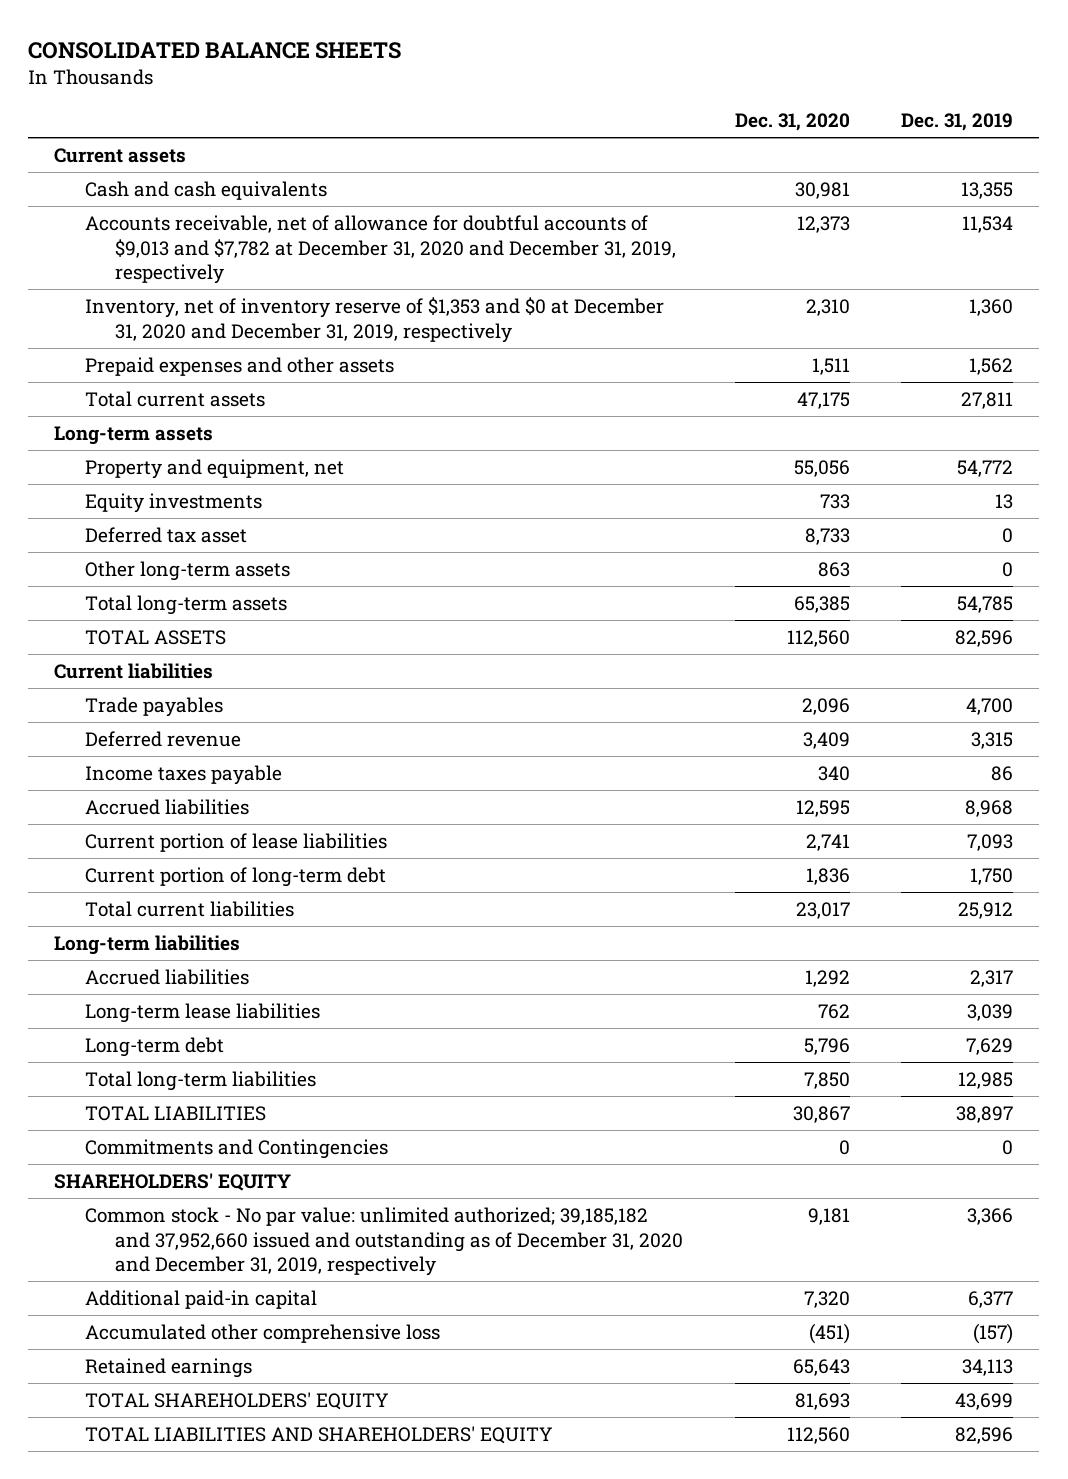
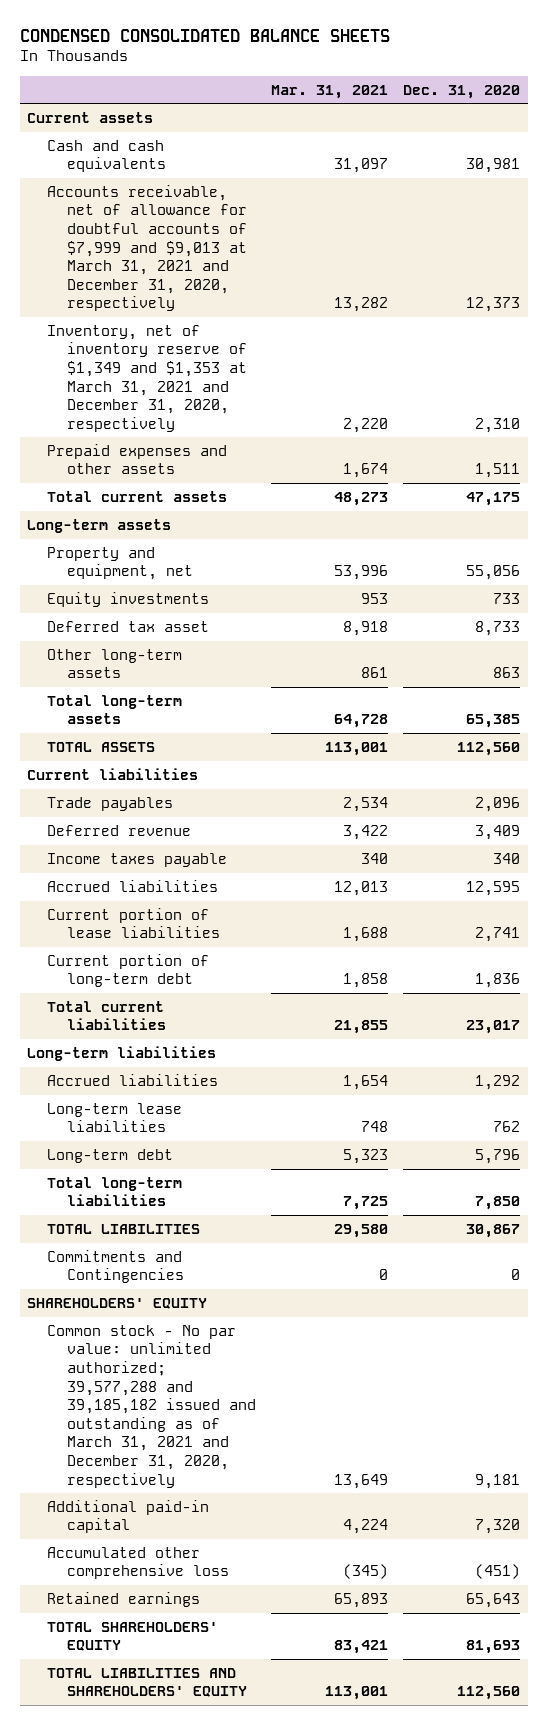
[28,42,402,60] CONSOLIDATED BALANCE SHEETS -> [19,28,390,42] CONDENSED CONSOLIDATED BALANCE SHEETS
[901,113,1014,132] Dec. 31, 2019 -> none
none -> [271,84,389,99] Mar. 31, 2021
[84,214,676,285] Accounts receivable, net of allowance for doubtful accounts of $9,013 and $7,782 at December 31, 2020 and December 31, 2019, respectively -> [47,184,247,312] Accounts receivable, net of allowance for doubtful accounts of $7,999 and $9,013 at March 31, 2021 and December 31, 2020, respectively
[84,296,664,343] Inventory, net of inventory reserve of $1,353 and $0 at December 31, 2020 and December 31, 2019, respectively -> [47,324,247,432] Inventory, net of inventory reserve of $1,349 and $1,353 at March 31, 2021 and December 31, 2020, respectively
[84,1206,683,1277] Common stock - No par value: unlimited authorized; 39,185,182 and 37,952,660 issued and outstanding as of December 31, 2020 and December 31, 2019, respectively -> [47,1324,256,1488] Common stock - No par value: unlimited authorized; 39,577,288 and 39,185,182 issued and outstanding as of March 31, 2021 and December 31, 2020, respectively

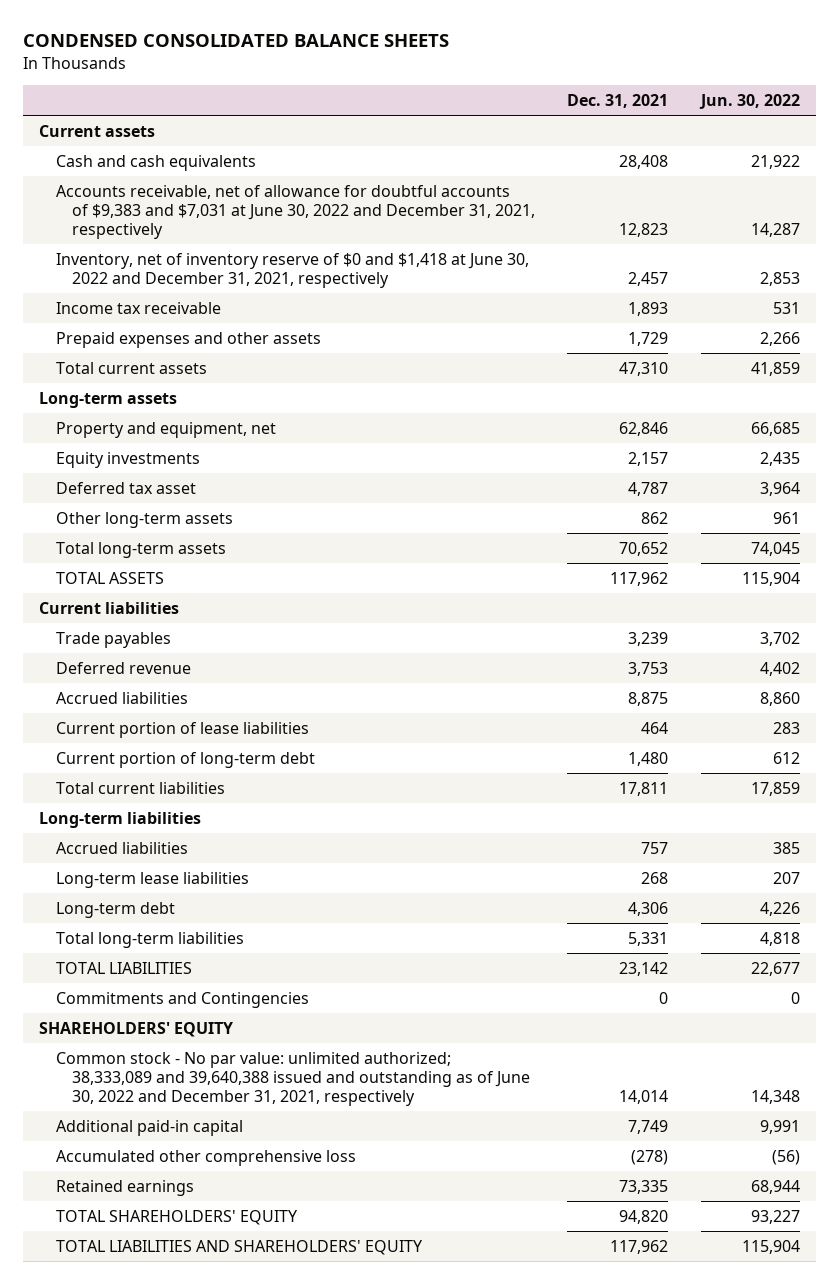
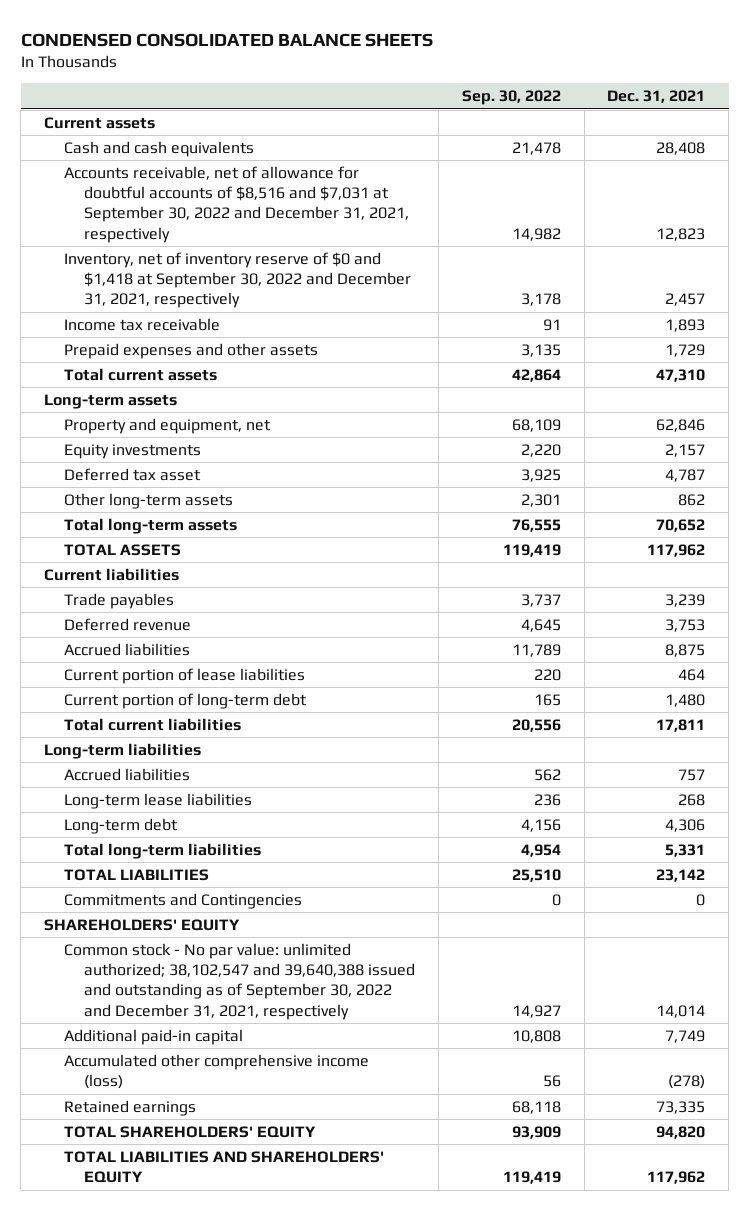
[698,93,800,109] Jun. 30, 2022 -> none
none -> [461,90,561,106] Sep. 30, 2022
[55,184,536,239] Accounts receivable, net of allowance for doubtful accounts of $9,383 and $7,031 at June 30, 2022 and December 31, 2021, respectively -> [64,165,410,243] Accounts receivable, net of allowance for doubtful accounts of $8,516 and $7,031 at September 30, 2022 and December 31, 2021, respectively
[55,252,529,288] Inventory, net of inventory reserve of $0 and $1,418 at June 30, 2022 and December 31, 2021, respectively -> [64,251,412,309] Inventory, net of inventory reserve of $0 and $1,418 at September 30, 2022 and December 31, 2021, respectively
[55,1051,531,1106] Common stock - No par value: unlimited authorized; 38,333,089 and 39,640,388 issued and outstanding as of June 30, 2022 and December 31, 2021, respectively -> [64,942,416,1020] Common stock - No par value: unlimited authorized; 38,102,547 and 39,640,388 issued and outstanding as of September 30, 2022 and December 31, 2021, respectively
[55,1149,356,1166] Accumulated other comprehensive loss -> [64,1053,370,1090] Accumulated other comprehensive income (loss)

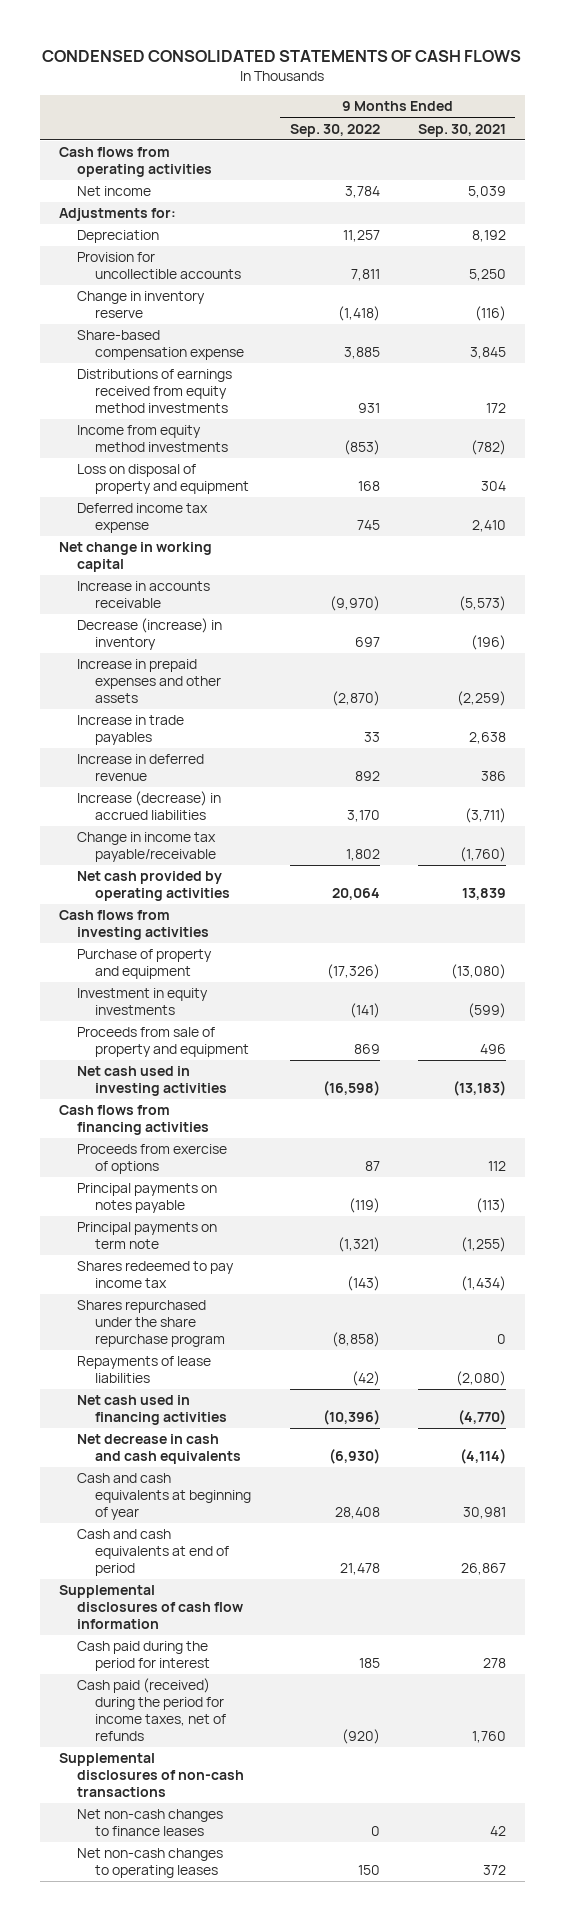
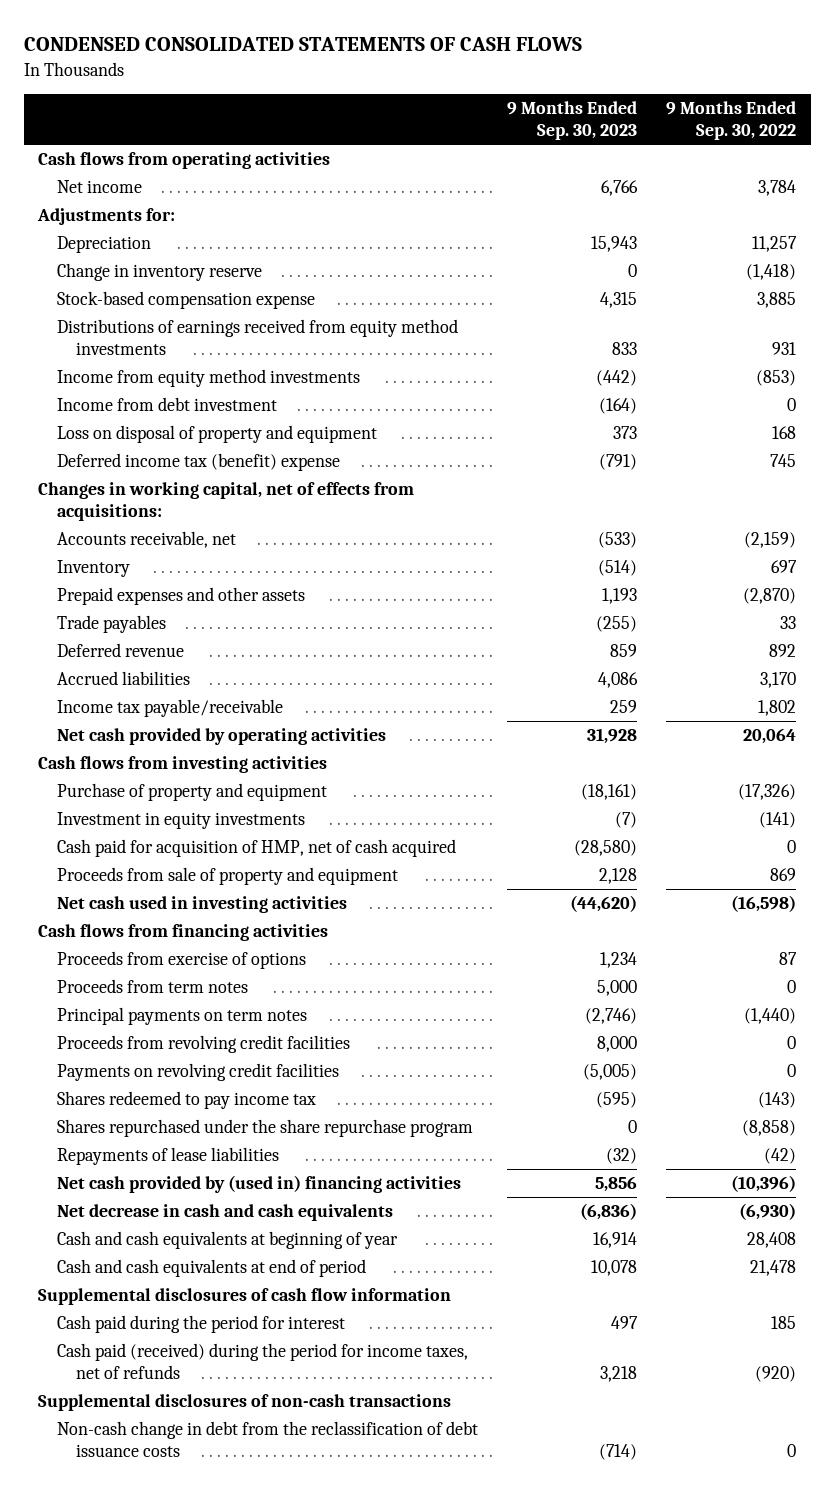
[417,123,506,137] Sep. 30, 2021 -> none
none -> [507,100,638,141] 9 Months Ended Sep. 30, 2023
[77,252,242,280] Provision for uncollectible accounts -> none
[77,330,245,361] Share-based compensation expense -> [57,291,316,310] Stock-based compensation expense
none -> [57,397,278,412] Income from debt investment
[77,503,209,534] Deferred income tax expense -> [57,453,341,472] Deferred income tax (benefit) expense
[58,542,212,573] Net change in working capital -> [38,482,415,522] Changes in working capital, net of effects from acquisitions:
[77,581,211,609] Increase in accounts receivable -> [57,531,237,549] Accounts receivable, net
[329,596,380,612] (9,970) -> [744,532,797,549] (2,159)
[77,618,223,651] Decrease (increase) in inventory -> [57,560,131,578] Inventory
[77,659,222,704] Increase in prepaid expenses and other assets -> [57,587,306,606] Prepaid expenses and other assets
[77,715,185,746] Increase in trade payables -> [57,615,167,634] Trade payables
[77,754,205,782] Increase in deferred revenue -> [57,643,185,658] Deferred revenue
[77,791,222,821] Increase (decrease) in accrued liabilities -> [57,671,191,686] Accrued liabilities
[77,832,217,863] Change in income tax payable/receivable -> [57,699,284,718] Income tax payable/receivable
none -> [57,839,457,858] Cash paid for acquisition of HMP, net of cash acquired
[77,1222,218,1250] Principal payments on term note -> none
none -> [57,979,249,994] Proceeds from term notes
[77,1183,218,1214] Principal payments on notes payable -> [57,1007,308,1026] Principal payments on term notes
[348,1198,380,1214] (119) -> [744,1008,797,1025] (1,440)
none -> [57,1035,351,1054] Proceeds from revolving credit facilities
none -> [57,1063,340,1082] Payments on revolving credit facilities
[77,1395,228,1426] Net cash used in financing activities -> [57,1175,462,1194] Net cash provided by (used in) financing activities
[77,1809,224,1837] Net non-cash changes to finance leases -> none
[77,1848,224,1879] Net non-cash changes to operating leases -> none
none -> [57,1421,479,1458] Non-cash change in debt from the reclassification of debt issuance costs

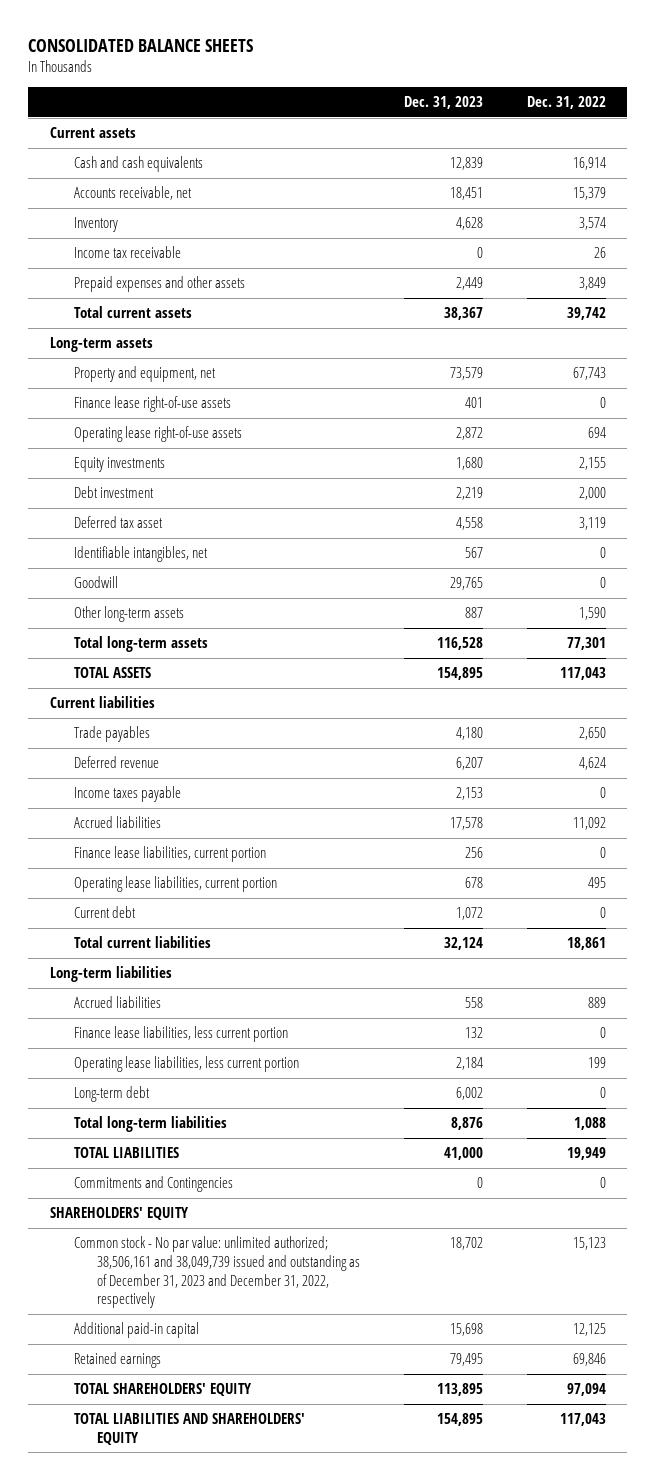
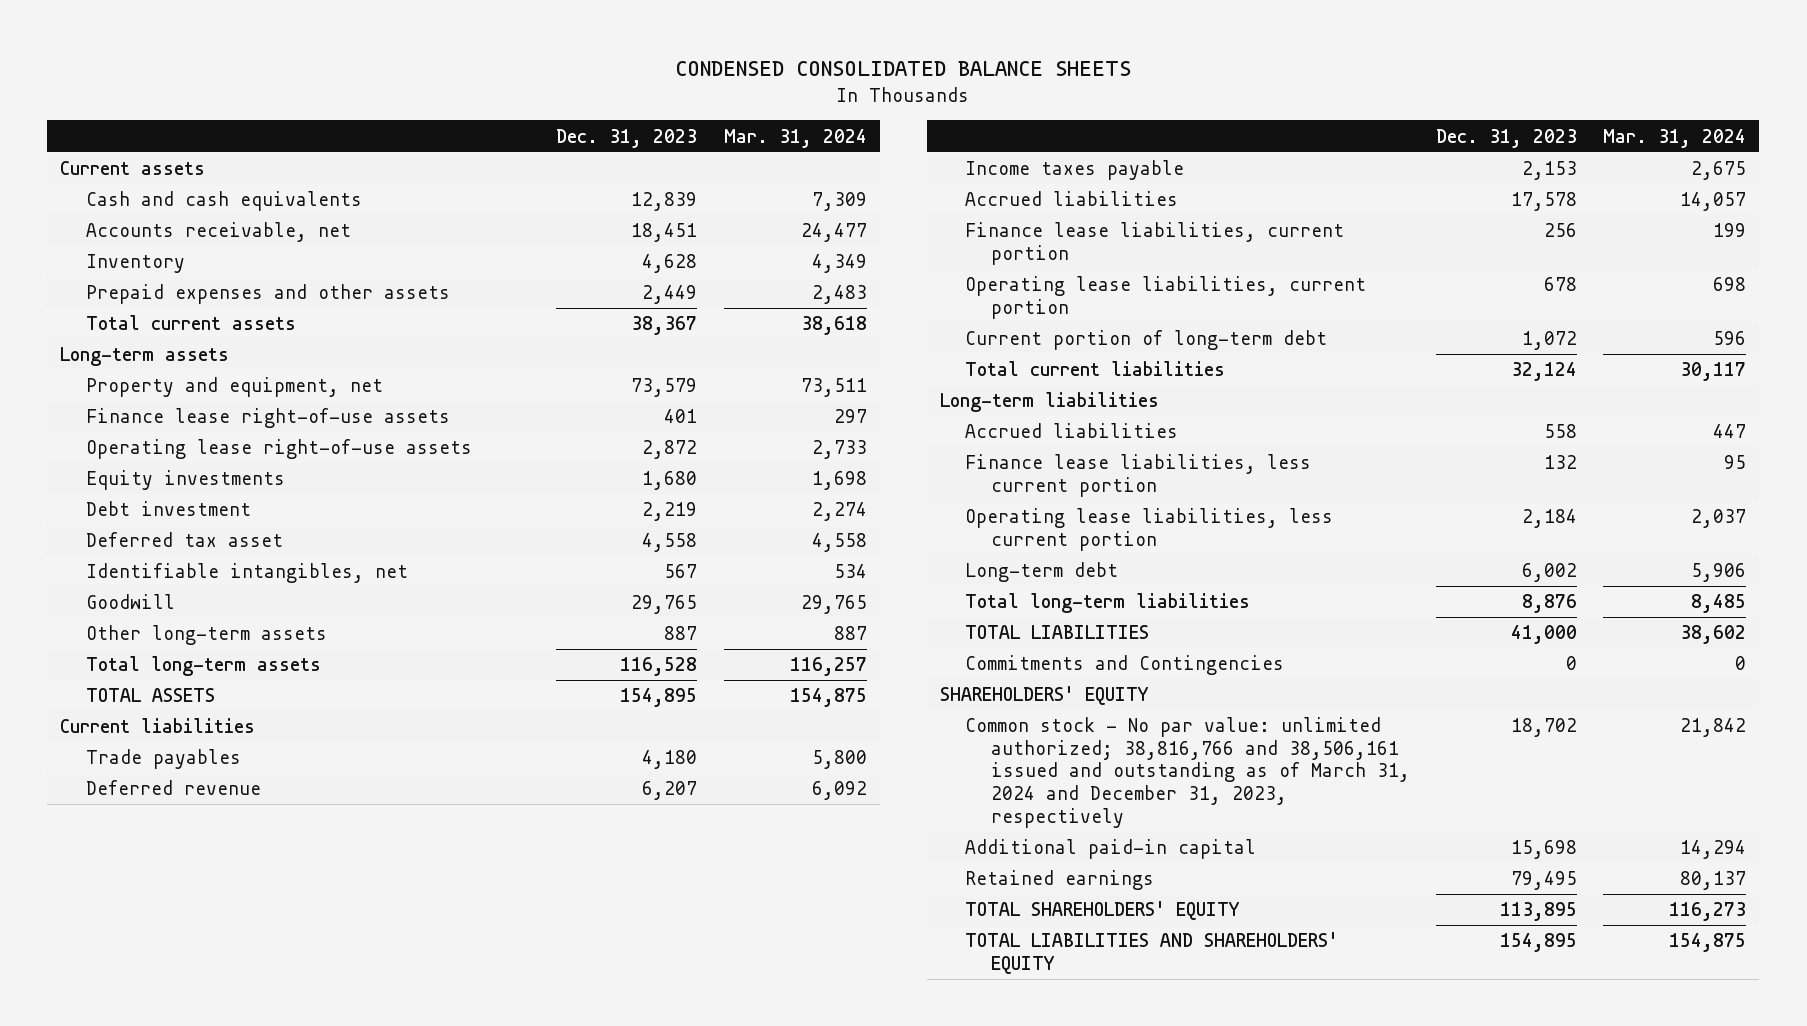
[28,38,254,52] CONSOLIDATED BALANCE SHEETS -> [675,61,1132,77] CONDENSED CONSOLIDATED BALANCE SHEETS
[526,96,606,110] Dec. 31, 2022 -> none
none -> [723,128,867,148] Mar. 31, 2024
[73,246,181,259] Income tax receivable -> none
[73,906,136,919] Current debt -> [965,330,1328,351] Current portion of long-term debt
[73,1236,361,1309] Common stock - No par value: unlimited authorized; 38,506,161 and 38,049,739 issued and outstanding as of December 31, 2023 and December 31, 2022, respectively -> [965,717,1410,828] Common stock - No par value: unlimited authorized; 38,816,766 and 38,506,161 issued and outstanding as of March 31, 2024 and December 31, 2023, respectively

